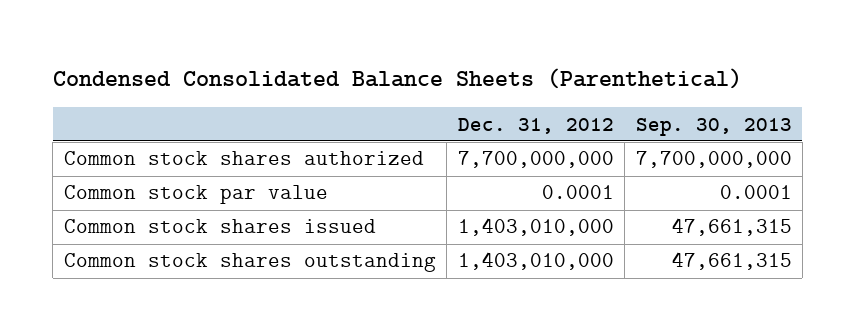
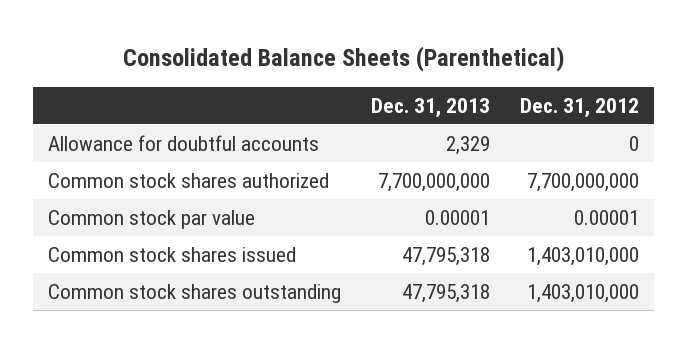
[52,68,742,90] Condensed Consolidated Balance Sheets (Parenthetical) -> [122,45,565,72] Consolidated Balance Sheets (Parenthetical)
[635,117,792,136] Sep. 30, 2013 -> none
none -> [371,97,491,118] Dec. 31, 2013
none -> [48,135,320,152] Allowance for doubtful accounts
[541,185,614,200] 0.0001 -> [574,210,640,226] 0.00001

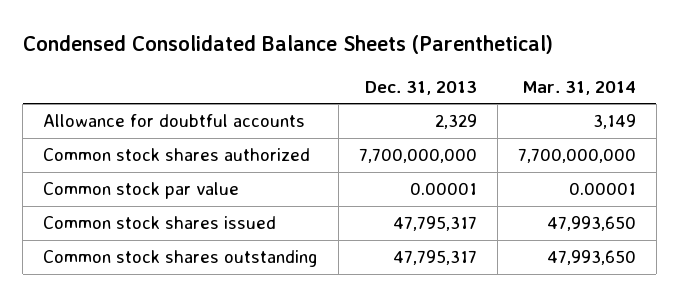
[122,45,565,72] Consolidated Balance Sheets (Parenthetical) -> [22,35,553,55] Condensed Consolidated Balance Sheets (Parenthetical)
[520,97,640,118] Dec. 31, 2012 -> none
none -> [521,80,636,95] Mar. 31, 2014
[402,247,491,267] 47,795,318 -> [392,216,477,232] 47,795,317
[402,284,491,304] 47,795,318 -> [392,250,477,266] 47,795,317

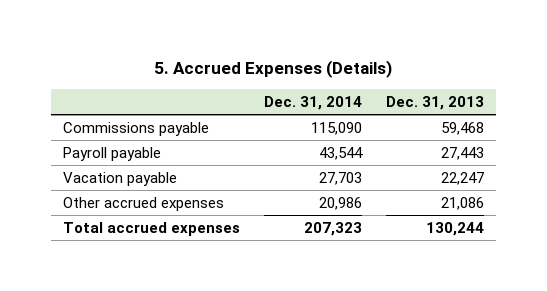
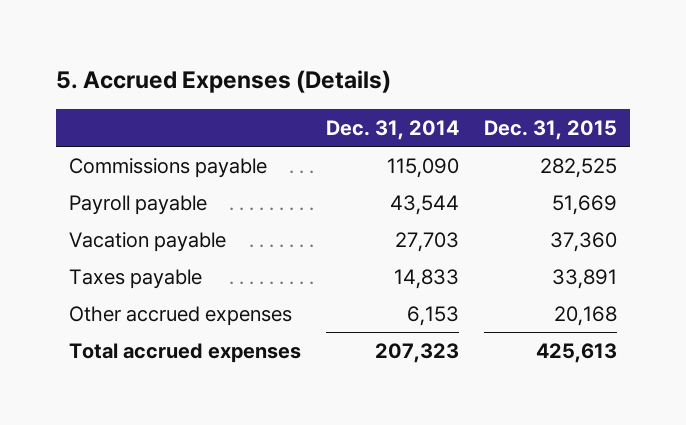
[386,95,485,110] Dec. 31, 2013 -> none
none -> [484,119,618,140] Dec. 31, 2015
none -> [69,268,203,289] Taxes payable
[318,197,362,211] 20,986 -> [407,305,460,326] 6,153

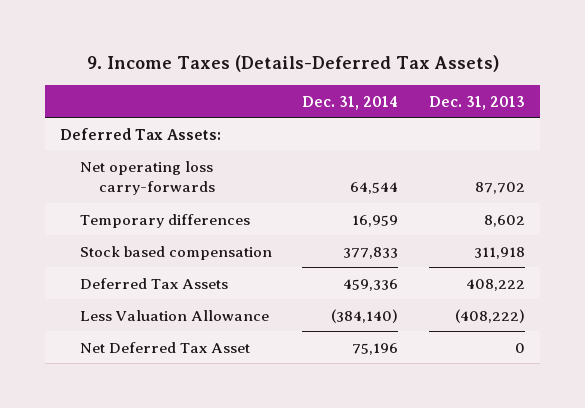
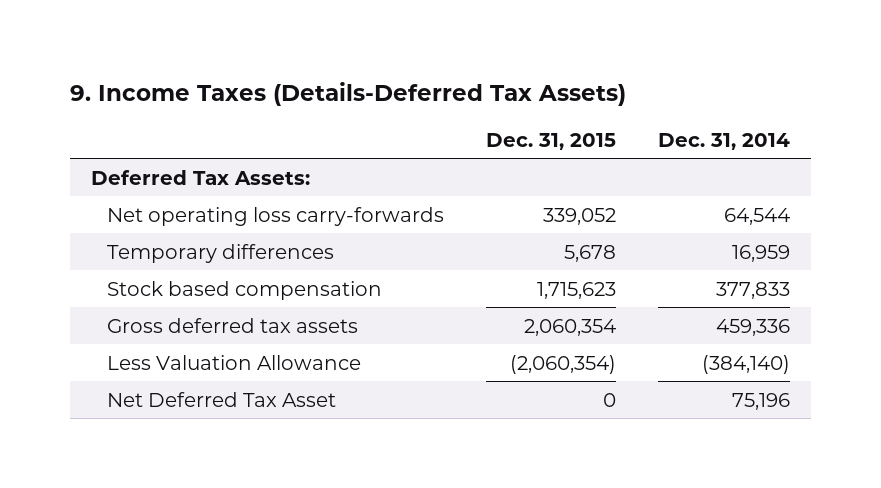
[429,95,526,110] Dec. 31, 2013 -> none
none -> [485,132,616,150] Dec. 31, 2015
[79,277,228,289] Deferred Tax Assets -> [106,317,358,333] Gross deferred tax assets

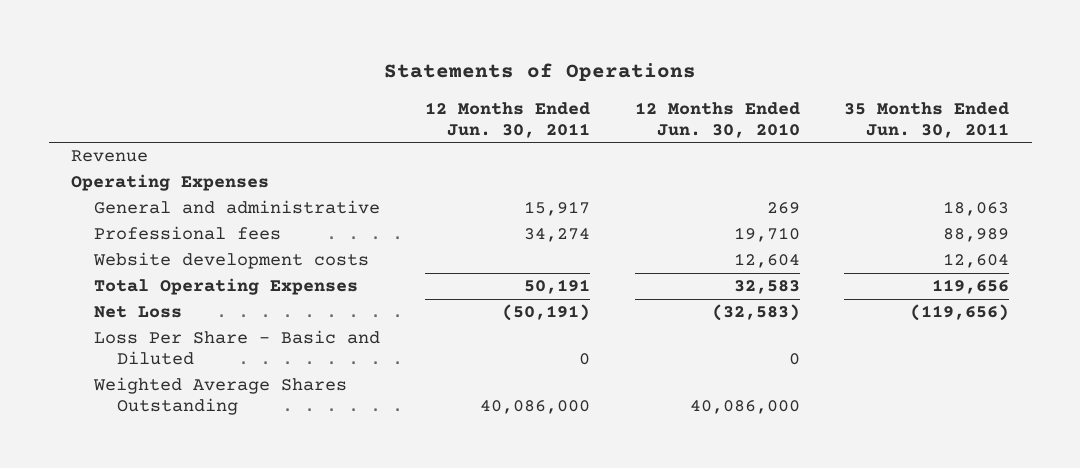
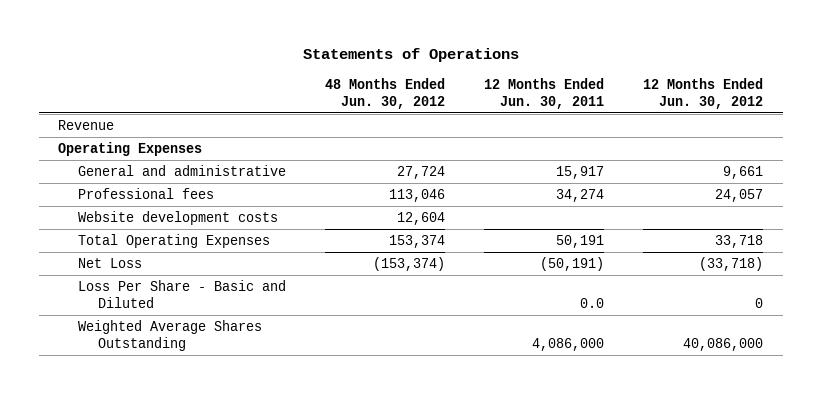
[634,101,800,138] 12 Months Ended Jun. 30, 2010 -> none
[844,101,1010,138] 35 Months Ended Jun. 30, 2011 -> none
none -> [325,77,446,109] 48 Months Ended Jun. 30, 2012
none -> [643,77,764,109] 12 Months Ended Jun. 30, 2012
[578,353,590,366] 0 -> [580,297,605,308] 0.0
[479,400,590,415] 40,086,000 -> [532,337,605,351] 4,086,000

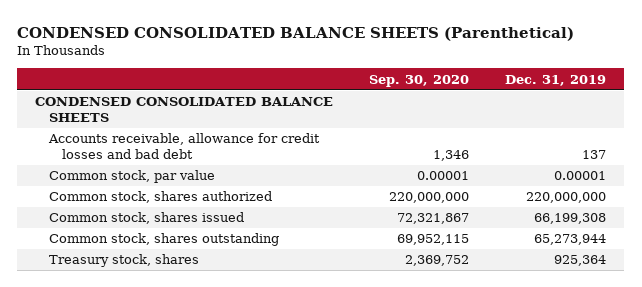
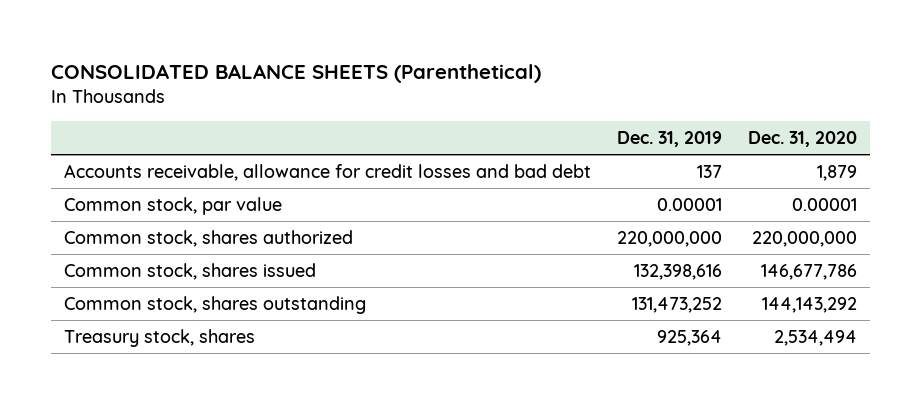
[17,26,575,41] CONDENSED CONSOLIDATED BALANCE SHEETS (Parenthetical) -> [50,63,541,83] CONSOLIDATED BALANCE SHEETS (Parenthetical)
[369,74,470,87] Sep. 30, 2020 -> none
none -> [748,130,858,147] Dec. 31, 2020
[35,97,334,123] CONDENSED CONSOLIDATED BALANCE SHEETS -> none
[534,213,607,225] 66,199,308 -> [634,264,723,281] 132,398,616
[534,234,607,246] 65,273,944 -> [632,297,723,314] 131,473,252

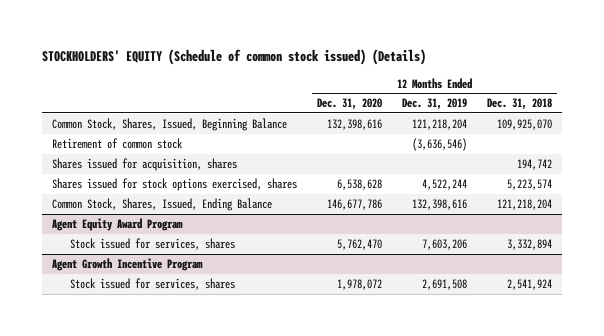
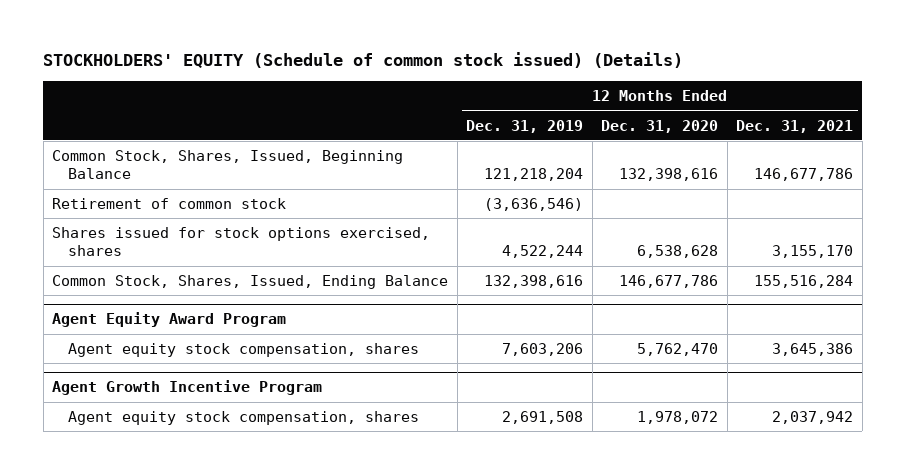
[487,98,553,111] Dec. 31, 2018 -> none
none -> [736,119,854,133] Dec. 31, 2021
[52,158,238,172] Shares issued for acquisition, shares -> none
[69,238,235,251] Stock issued for services, shares -> [67,343,419,358] Agent equity stock compensation, shares
[69,278,235,291] Stock issued for services, shares -> [67,411,419,426] Agent equity stock compensation, shares

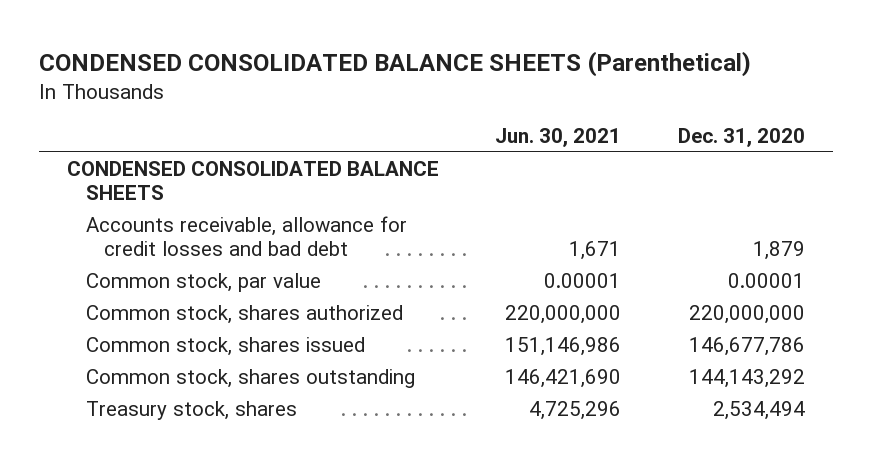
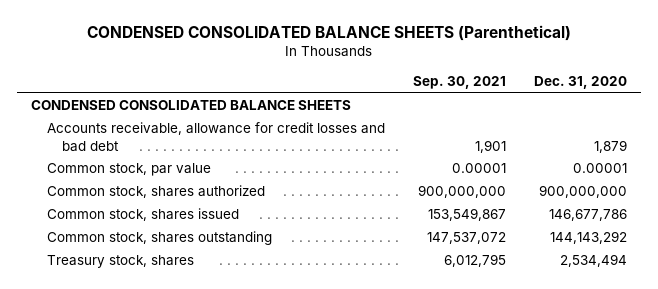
[495,128,622,148] Jun. 30, 2021 -> none
none -> [412,76,506,90] Sep. 30, 2021
[688,305,805,325] 220,000,000 -> [539,185,628,199] 900,000,000

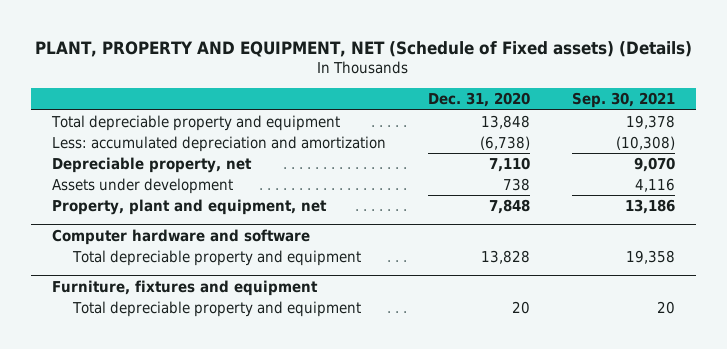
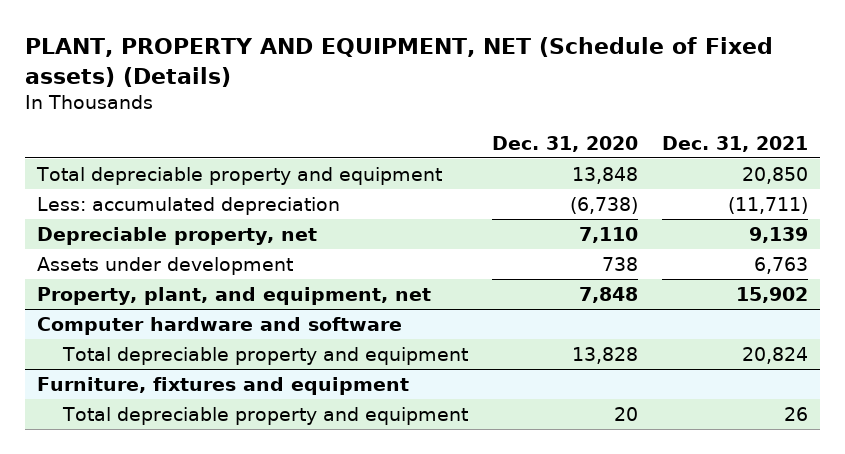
[571,92,675,109] Sep. 30, 2021 -> none
none -> [662,135,809,152] Dec. 31, 2021
[51,136,386,153] Less: accumulated depreciation and amortization -> [36,196,340,215] Less: accumulated depreciation
[51,199,327,216] Property, plant and equipment, net -> [36,286,431,305] Property, plant, and equipment, net

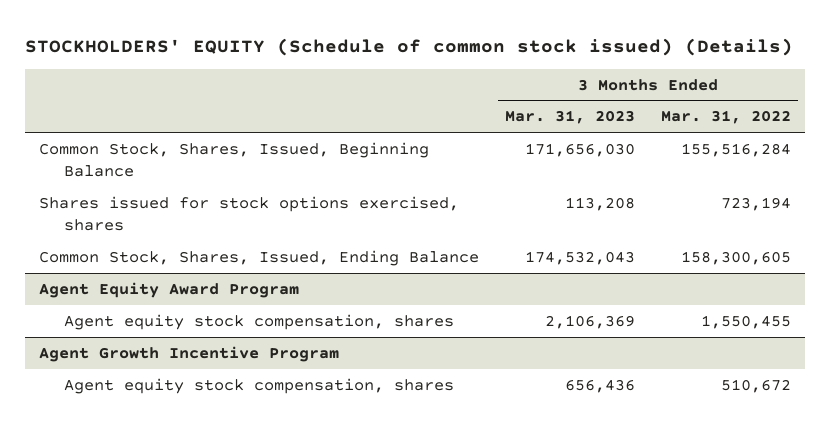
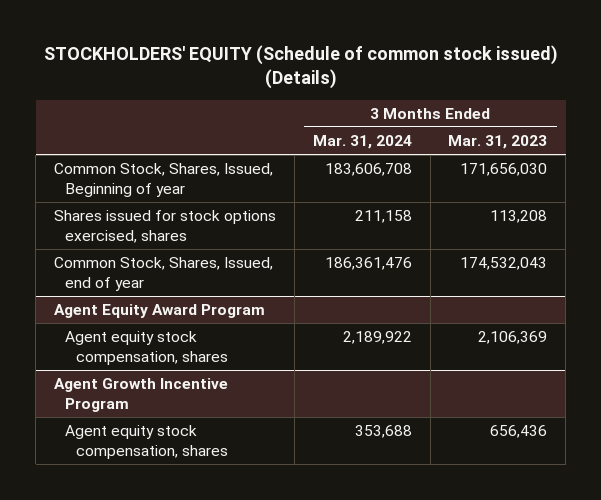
[661,110,792,125] Mar. 31, 2022 -> none
none -> [312,135,412,150] Mar. 31, 2024
[38,141,429,177] Common Stock, Shares, Issued, Beginning Balance -> [54,163,274,198] Common Stock, Shares, Issued, Beginning of year
[38,249,479,266] Common Stock, Shares, Issued, Ending Balance -> [54,257,274,292] Common Stock, Shares, Issued, end of year

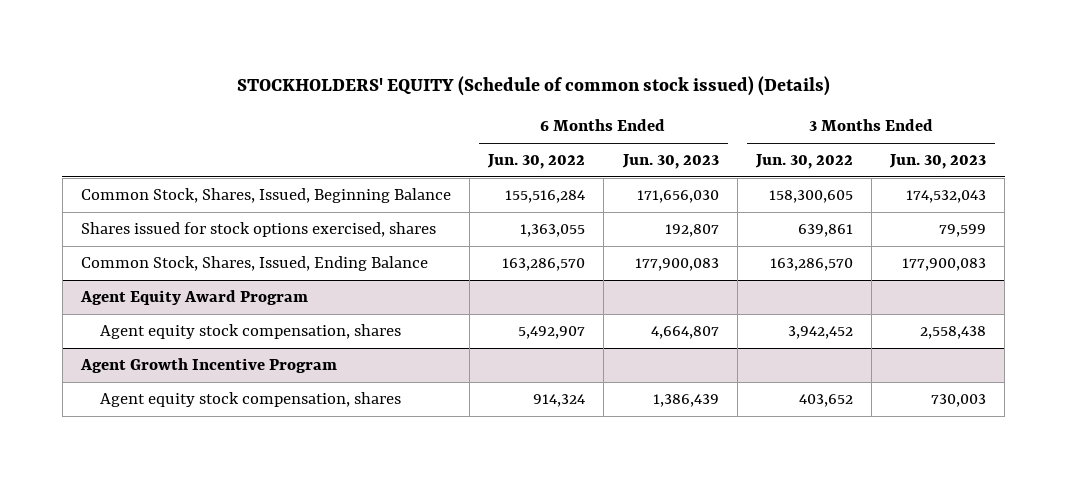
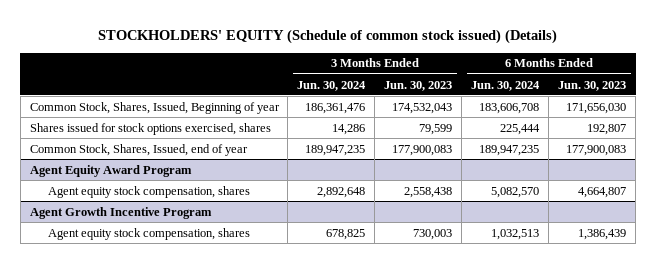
[487,154,586,170] Jun. 30, 2022 -> none
[754,154,853,170] Jun. 30, 2022 -> none
none -> [297,80,367,91] Jun. 30, 2024
none -> [471,80,541,91] Jun. 30, 2024
[81,188,452,204] Common Stock, Shares, Issued, Beginning Balance -> [29,101,280,114] Common Stock, Shares, Issued, Beginning of year
[81,256,429,272] Common Stock, Shares, Issued, Ending Balance -> [29,143,248,156] Common Stock, Shares, Issued, end of year

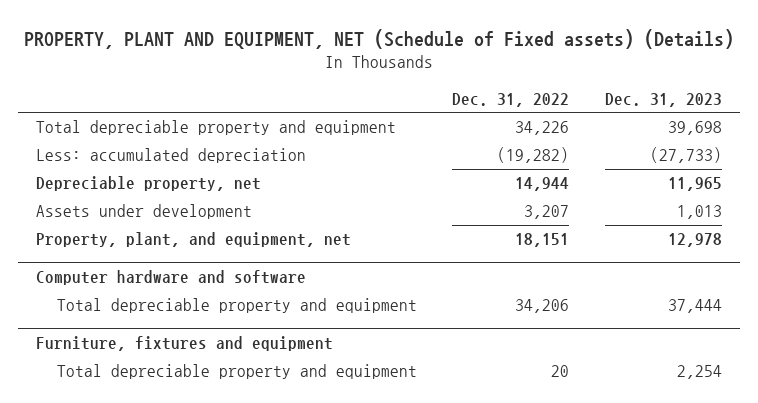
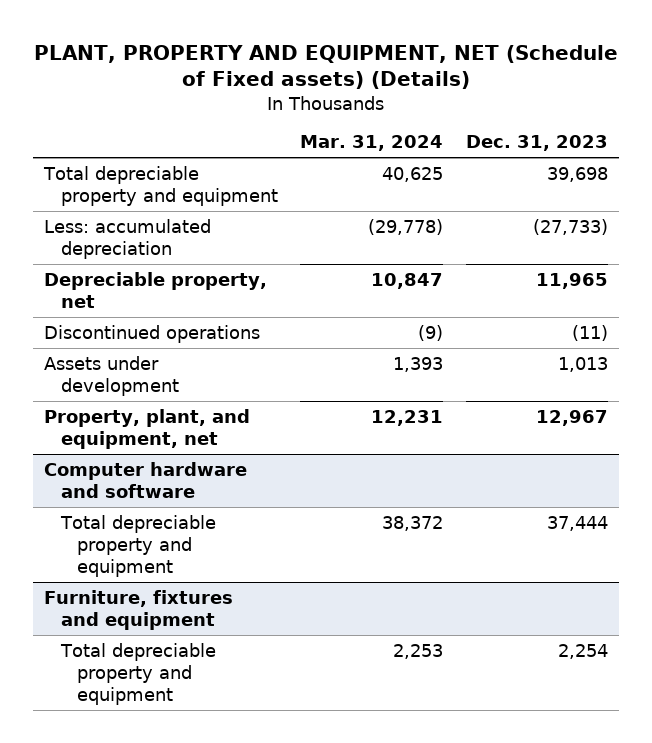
[24,28,735,49] PROPERTY, PLANT AND EQUIPMENT, NET (Schedule of Fixed assets) (Details) -> [33,44,618,90] PLANT, PROPERTY AND EQUIPMENT, NET (Schedule of Fixed assets) (Details)
[452,92,570,107] Dec. 31, 2022 -> none
none -> [300,135,444,152] Mar. 31, 2024
none -> [44,324,261,343] Discontinued operations
[667,233,722,248] 12,978 -> [535,409,608,426] 12,967

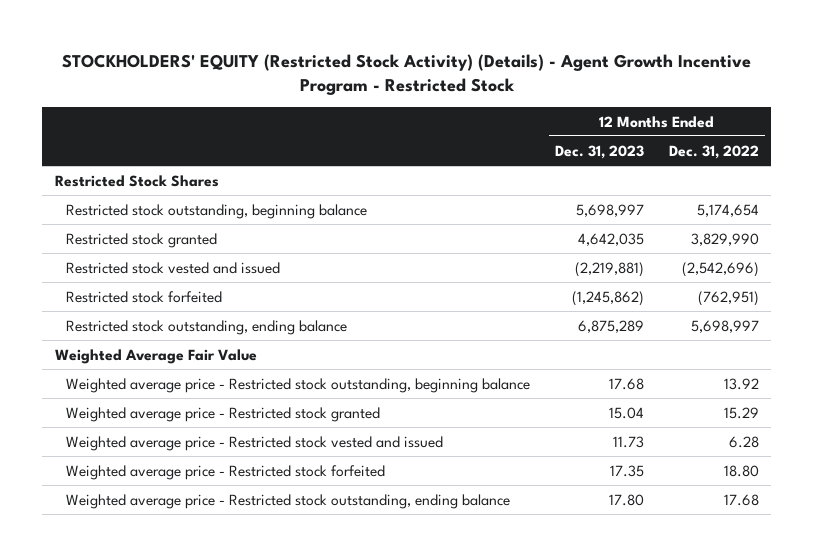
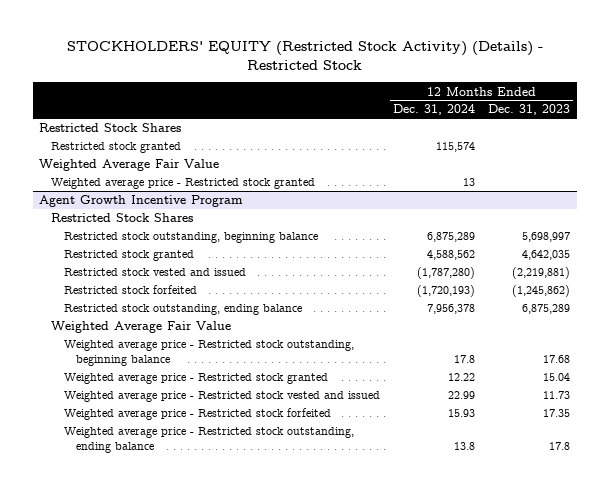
[61,53,751,96] STOCKHOLDERS' EQUITY (Restricted Stock Activity) (Details) - Agent Growth Incentive Program - Restricted Stock -> [66,41,543,71] STOCKHOLDERS' EQUITY (Restricted Stock Activity) (Details) - Restricted Stock
[668,144,759,159] Dec. 31, 2022 -> none
none -> [392,104,475,116] Dec. 31, 2024
none -> [51,142,182,154] Restricted stock granted
none -> [39,159,220,172] Weighted Average Fair Value
none -> [51,178,316,190] Weighted average price - Restricted stock granted
none -> [39,195,244,208] Agent Growth Incentive Program
none -> [51,213,194,223] Restricted Stock Shares
[609,493,645,506] 17.80 -> [549,441,571,450] 17.8

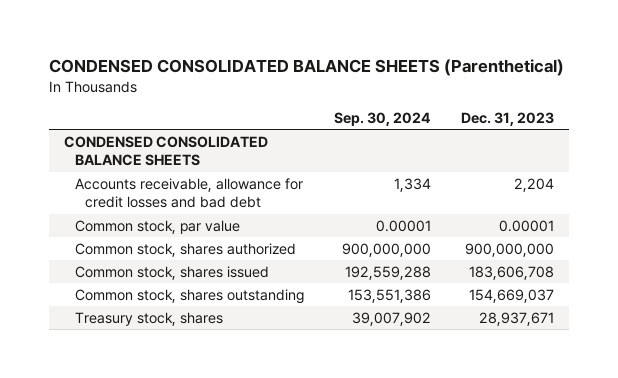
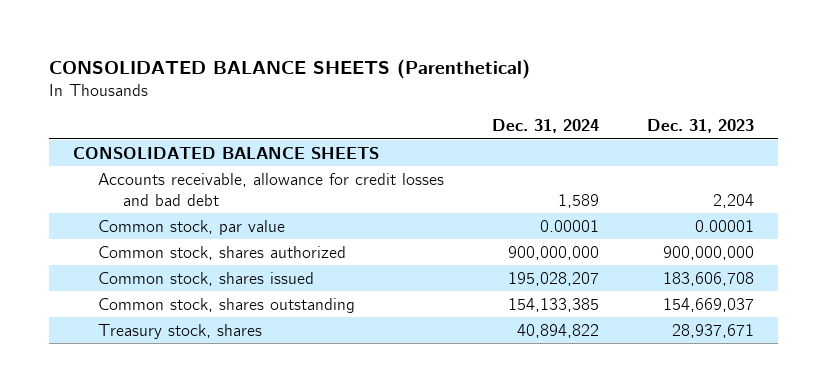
[49,59,565,77] CONDENSED CONSOLIDATED BALANCE SHEETS (Parenthetical) -> [48,59,530,80] CONSOLIDATED BALANCE SHEETS (Parenthetical)
[333,112,431,127] Sep. 30, 2024 -> none
none -> [491,119,599,134] Dec. 31, 2024
[64,135,269,167] CONDENSED CONSOLIDATED BALANCE SHEETS -> [72,146,379,159] CONSOLIDATED BALANCE SHEETS

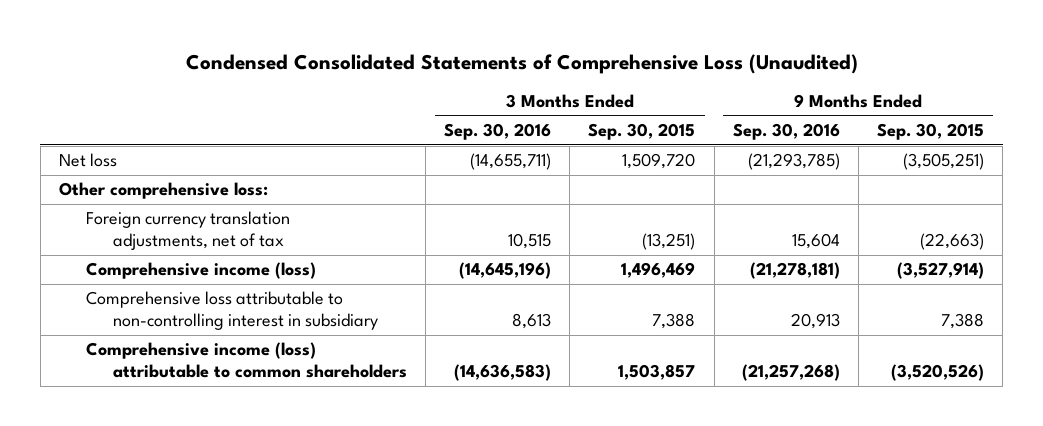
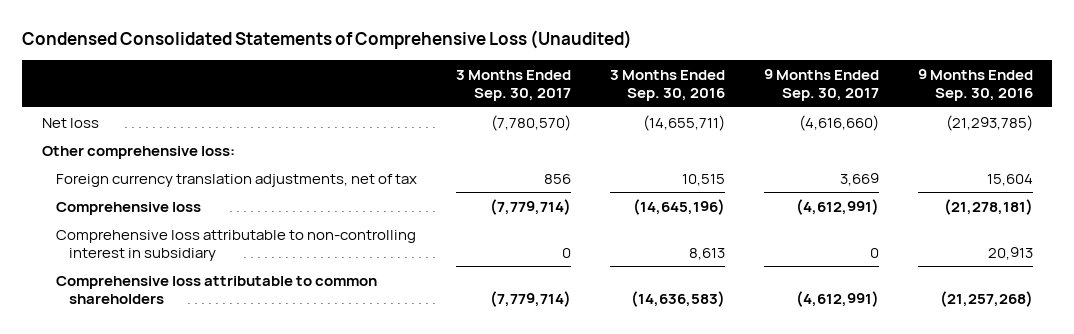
[588,123,696,141] Sep. 30, 2015 -> none
[876,123,984,141] Sep. 30, 2015 -> none
none -> [455,69,571,101] 3 Months Ended Sep. 30, 2017
none -> [763,68,879,101] 9 Months Ended Sep. 30, 2017
[85,262,316,280] Comprehensive income (loss) -> [55,201,201,215] Comprehensive loss
[85,342,407,379] Comprehensive income (loss) attributable to common shareholders -> [55,275,377,304] Comprehensive loss attributable to common shareholders

